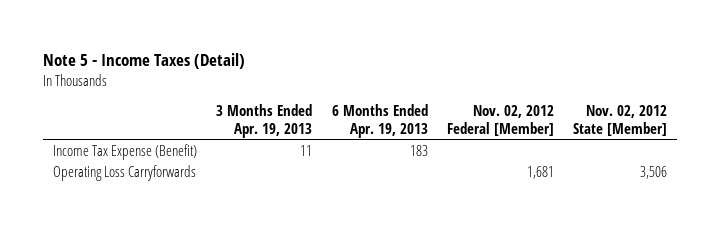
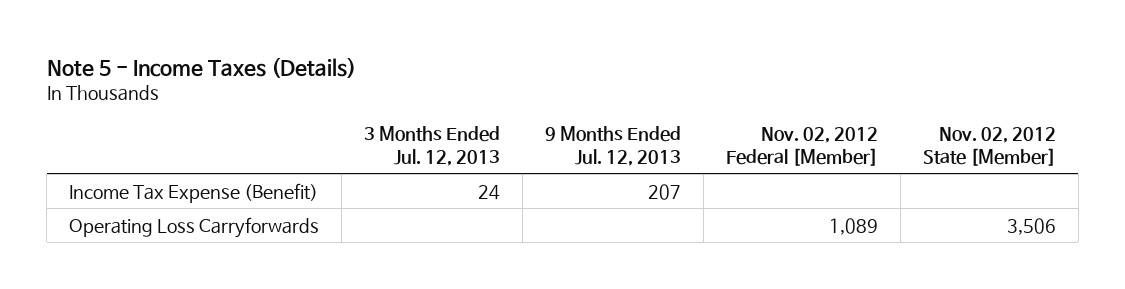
[43,52,246,69] Note 5 - Income Taxes (Detail) -> [46,56,356,78] Note 5 - Income Taxes (Details)
[216,104,313,138] 3 Months Ended Apr. 19, 2013 -> none
[331,104,428,138] 6 Months Ended Apr. 19, 2013 -> none
none -> [364,126,501,166] 3 Months Ended Jul. 12, 2013
none -> [545,126,682,166] 9 Months Ended Jul. 12, 2013
[526,165,554,179] 1,681 -> [828,217,878,235] 1,089

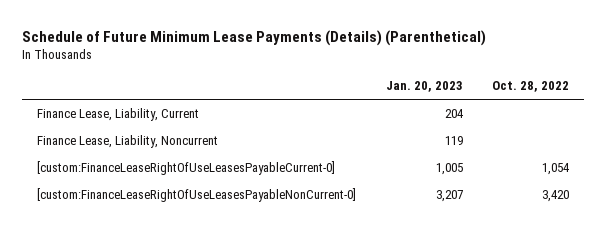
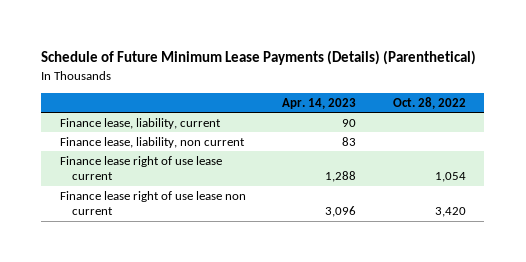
[385,81,463,93] Jan. 20, 2023 -> none
none -> [282,97,357,109] Apr. 14, 2023
[36,107,199,121] Finance Lease, Liability, Current -> [59,117,221,129] Finance lease, liability, current
[36,134,218,148] Finance Lease, Liability, Noncurrent -> [59,136,245,148] Finance lease, liability, non current
[36,160,335,175] [custom:FinanceLeaseRightOfUseLeasesPayableCurrent-0] -> [59,155,222,181] Finance lease right of use lease current
[36,187,356,202] [custom:FinanceLeaseRightOfUseLeasesPayableNonCurrent-0] -> [59,190,246,216] Finance lease right of use lease non current

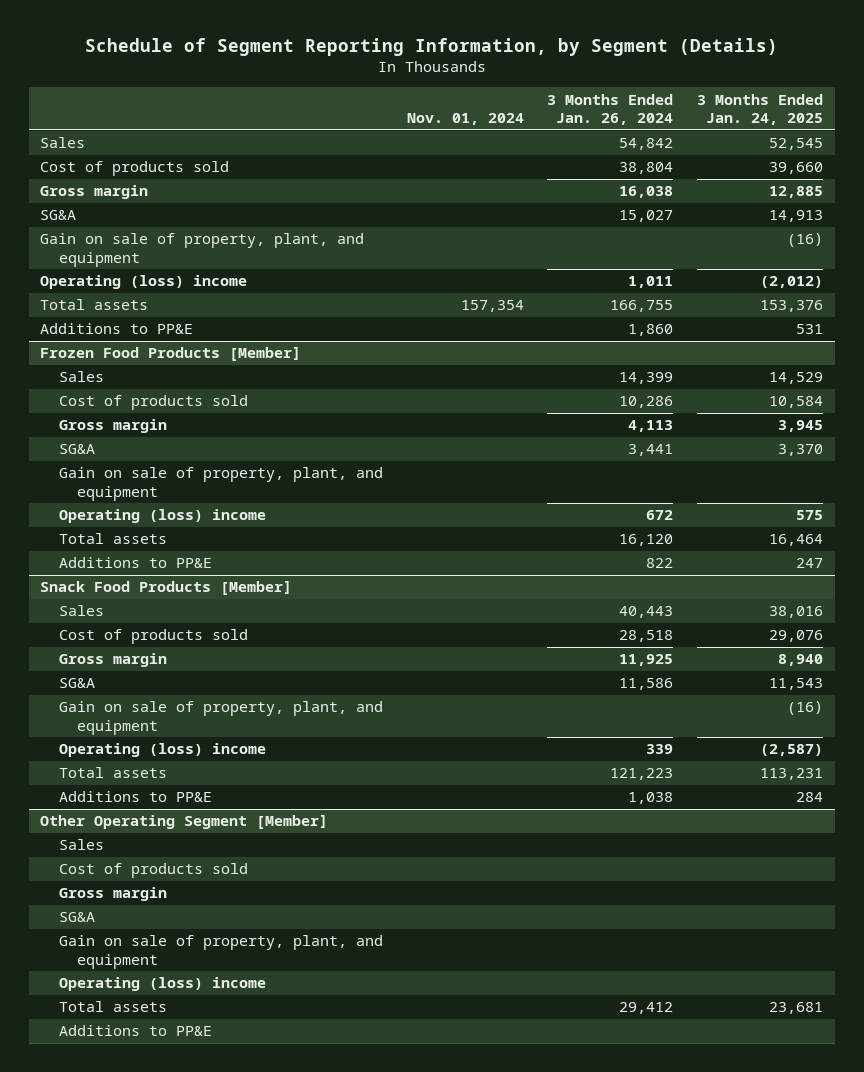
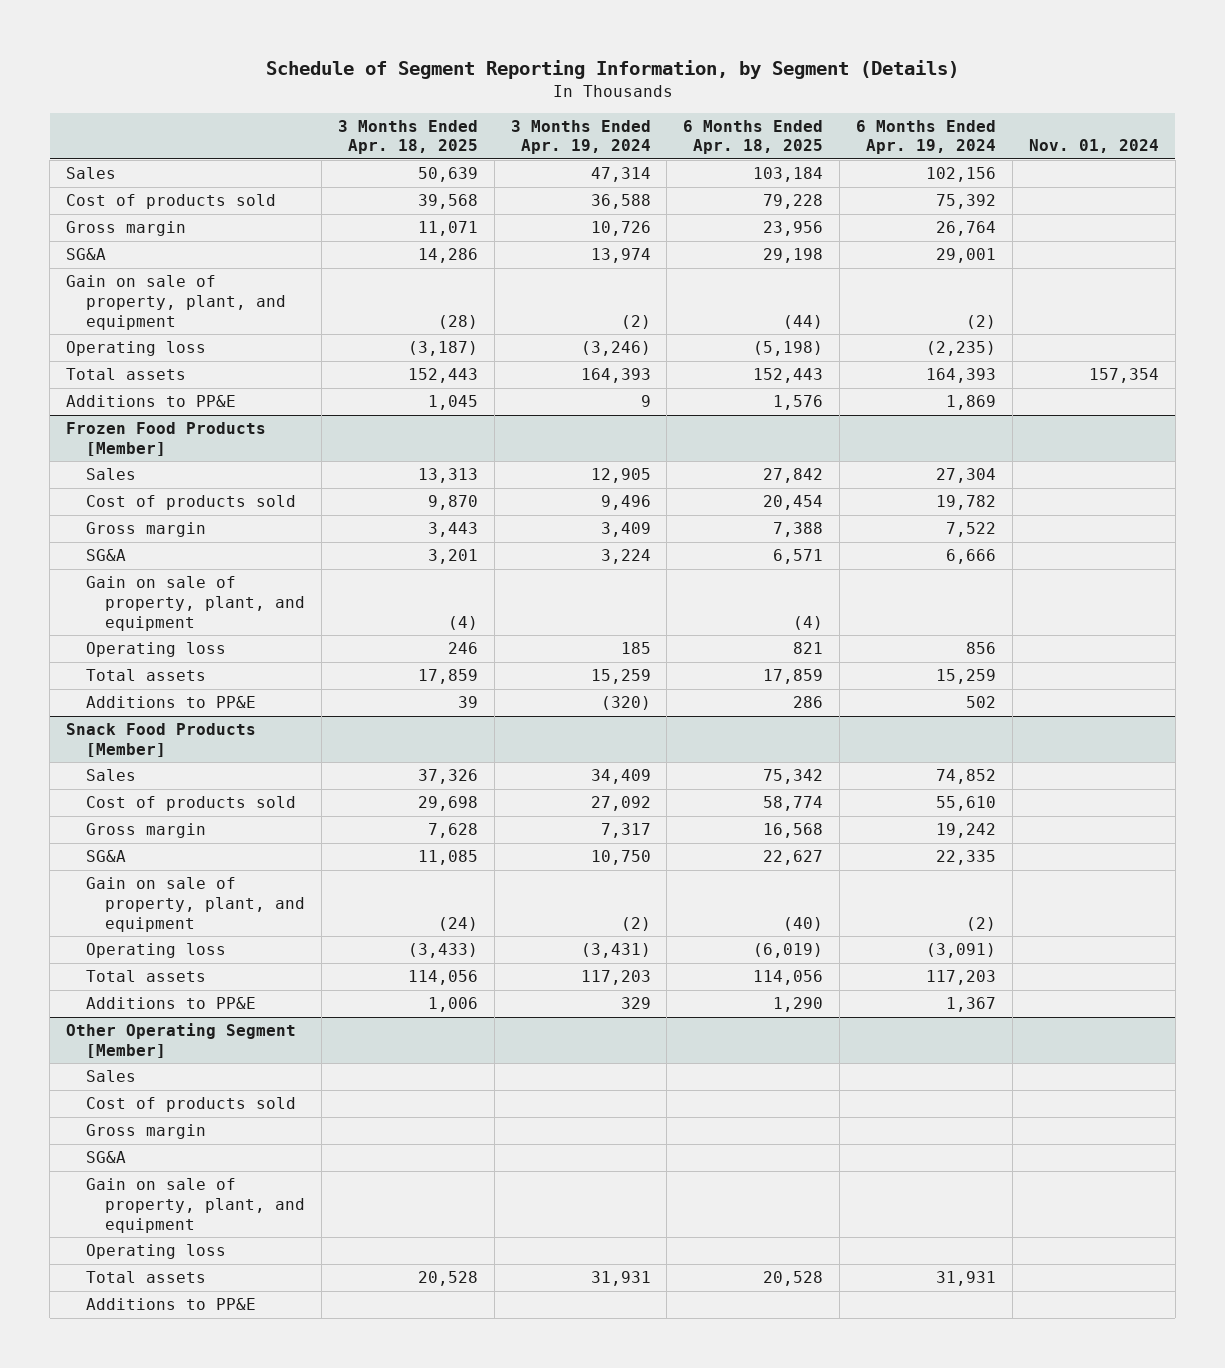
[547,93,674,126] 3 Months Ended Jan. 26, 2024 -> none
[697,93,824,126] 3 Months Ended Jan. 24, 2025 -> none
none -> [337,119,478,155] 3 Months Ended Apr. 18, 2025
none -> [510,119,651,155] 3 Months Ended Apr. 19, 2024
none -> [683,119,824,155] 6 Months Ended Apr. 18, 2025
none -> [856,119,997,155] 6 Months Ended Apr. 19, 2024
[40,275,248,290] Operating (loss) income -> [66,341,207,357] Operating loss
[58,509,266,524] Operating (loss) income -> [85,642,226,658] Operating loss
[58,743,266,758] Operating (loss) income -> [85,943,226,959] Operating loss
[58,977,266,992] Operating (loss) income -> [85,1244,226,1260] Operating loss

